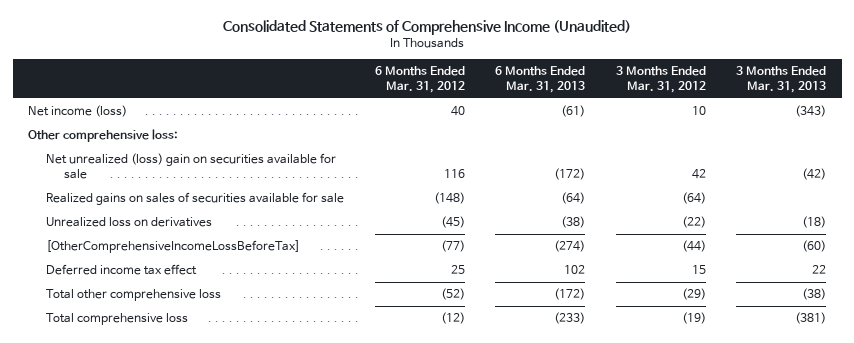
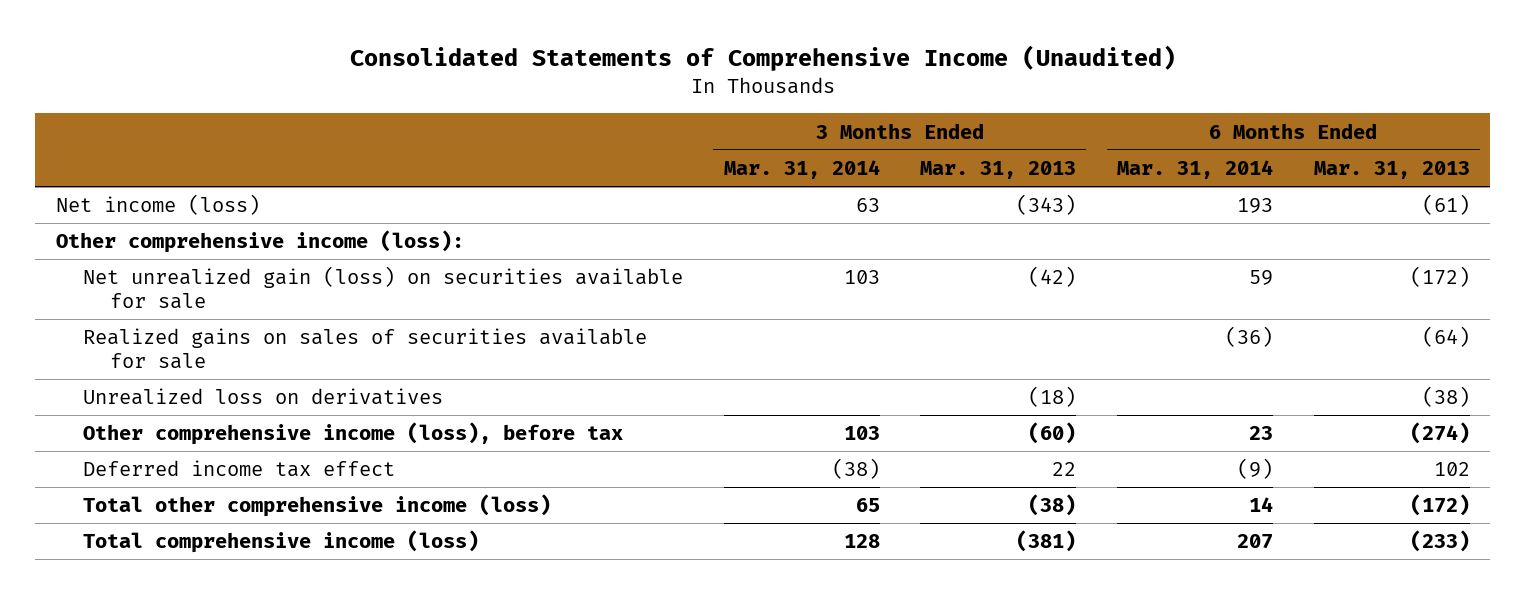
[374,65,465,93] 6 Months Ended Mar. 31, 2012 -> none
[615,65,706,93] 3 Months Ended Mar. 31, 2012 -> none
none -> [723,159,880,179] Mar. 31, 2014
none -> [1116,159,1273,179] Mar. 31, 2014
[27,129,178,143] Other comprehensive loss: -> [55,230,464,254] Other comprehensive income (loss):
[45,153,336,180] Net unrealized (loss) gain on securities available for sale -> [82,266,683,310] Net unrealized gain (loss) on securities available for sale
[45,240,300,254] [OtherComprehensiveIncomeLossBeforeTax] -> [82,422,623,446] Other comprehensive income (loss), before tax
[45,289,221,302] Total other comprehensive loss -> [82,494,551,518] Total other comprehensive income (loss)
[45,313,188,326] Total comprehensive loss -> [82,530,479,554] Total comprehensive income (loss)

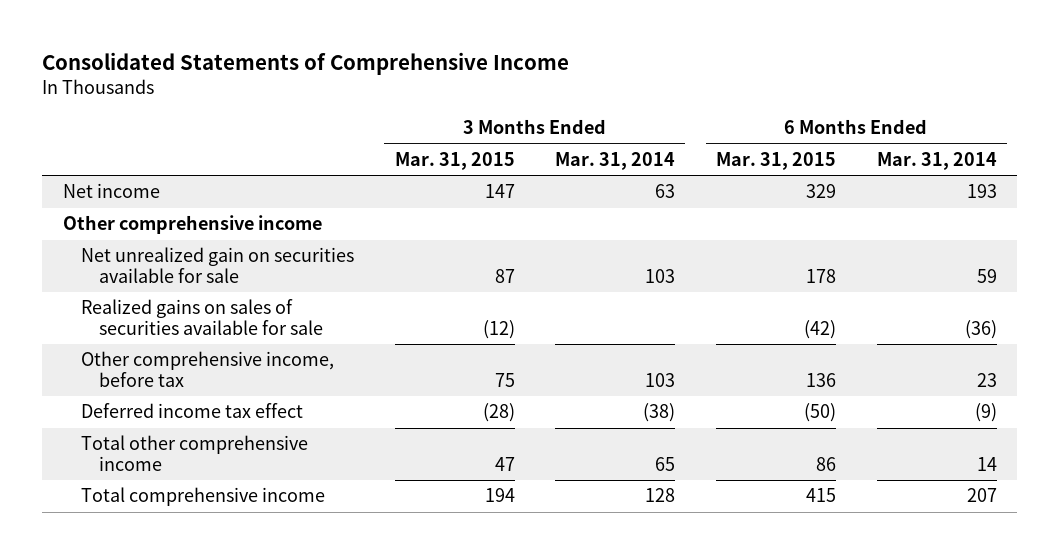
[349,45,1176,72] Consolidated Statements of Comprehensive Income (Unaudited) -> [42,51,570,75] Consolidated Statements of Comprehensive Income
[920,160,1077,179] Mar. 31, 2013 -> none
[1313,160,1470,179] Mar. 31, 2013 -> none
none -> [394,151,515,170] Mar. 31, 2015
none -> [715,151,836,170] Mar. 31, 2015
[55,194,260,216] Net income (loss) -> [62,183,160,199] Net income
[55,230,464,254] Other comprehensive income (loss): -> [62,215,322,235] Other comprehensive income
[82,266,683,310] Net unrealized gain (loss) on securities available for sale -> [80,247,354,283] Net unrealized gain on securities available for sale
[82,388,443,406] Unrealized loss on derivatives -> none
[82,422,623,446] Other comprehensive income (loss), before tax -> [80,351,334,387] Other comprehensive income, before tax
[82,494,551,518] Total other comprehensive income (loss) -> [80,435,308,471] Total other comprehensive income
[82,530,479,554] Total comprehensive income (loss) -> [80,487,325,507] Total comprehensive income

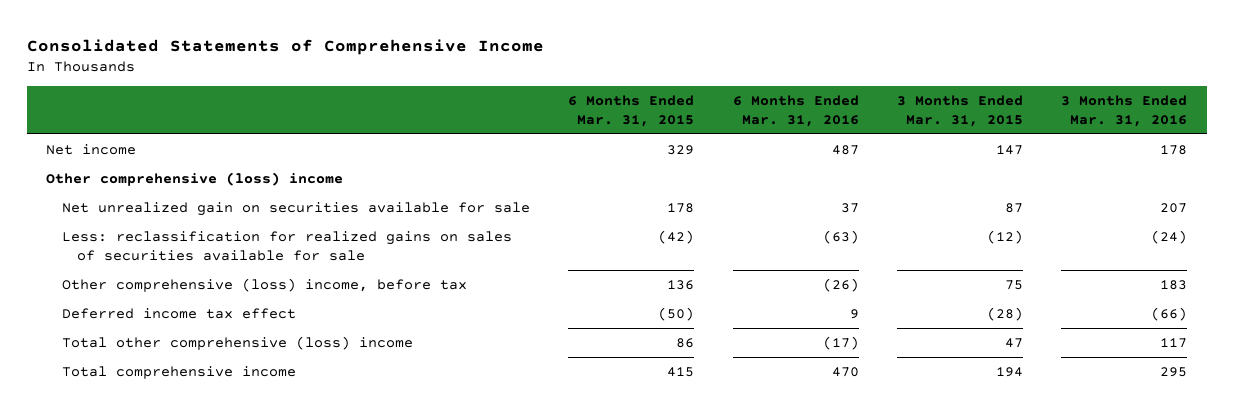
[555,151,676,170] Mar. 31, 2014 -> none
[876,151,997,170] Mar. 31, 2014 -> none
none -> [732,95,859,128] 6 Months Ended Mar. 31, 2016
none -> [1061,95,1188,128] 3 Months Ended Mar. 31, 2016
[62,215,322,235] Other comprehensive income -> [46,171,344,186] Other comprehensive (loss) income
[80,299,324,335] Realized gains on sales of securities available for sale -> [61,230,512,261] Less: reclassification for realized gains on sales of securities available for sale
[80,351,334,387] Other comprehensive income, before tax -> [61,277,467,292] Other comprehensive (loss) income, before tax
[80,435,308,471] Total other comprehensive income -> [61,335,413,350] Total other comprehensive (loss) income

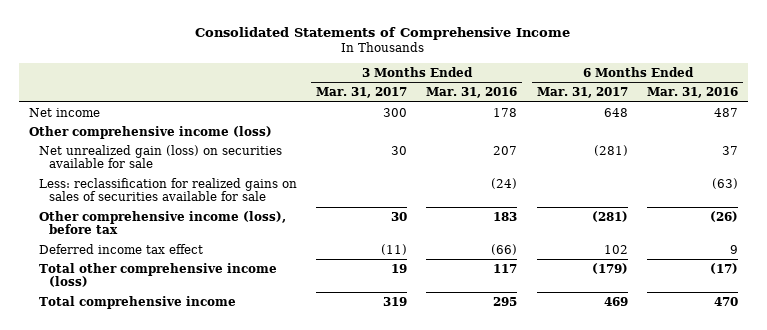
[568,95,695,128] 6 Months Ended Mar. 31, 2015 -> none
[896,95,1023,128] 3 Months Ended Mar. 31, 2015 -> none
none -> [316,87,408,99] Mar. 31, 2017
none -> [536,87,628,99] Mar. 31, 2017
[46,171,344,186] Other comprehensive (loss) income -> [28,125,272,139] Other comprehensive income (loss)
[61,201,530,216] Net unrealized gain on securities available for sale -> [38,144,282,169] Net unrealized gain (loss) on securities available for sale
[61,277,467,292] Other comprehensive (loss) income, before tax -> [38,210,286,235] Other comprehensive income (loss), before tax
[61,335,413,350] Total other comprehensive (loss) income -> [38,262,277,288] Total other comprehensive income (loss)

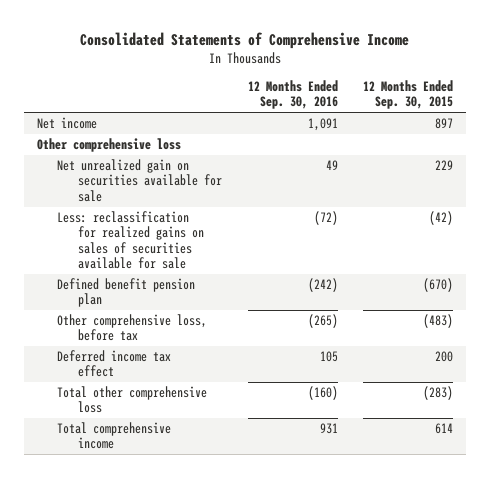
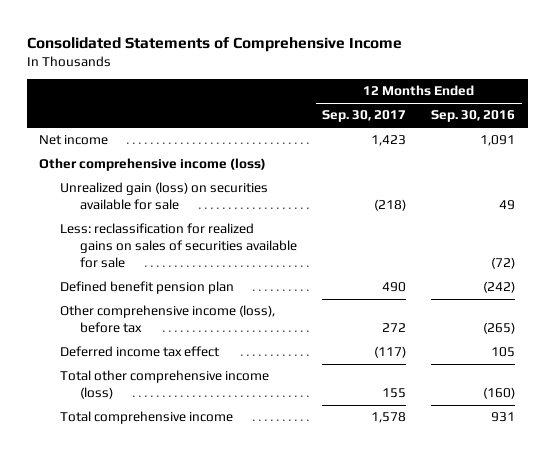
[363,80,454,110] 12 Months Ended Sep. 30, 2015 -> none
none -> [321,110,406,123] Sep. 30, 2017
[37,138,182,153] Other comprehensive loss -> [39,158,267,172] Other comprehensive income (loss)
[57,159,222,202] Net unrealized gain on securities available for sale -> [59,182,268,211] Unrealized gain (loss) on securities available for sale
[57,314,208,342] Other comprehensive loss, before tax -> [59,305,275,334] Other comprehensive income (loss), before tax
[57,386,208,414] Total other comprehensive loss -> [59,370,269,400] Total other comprehensive income (loss)

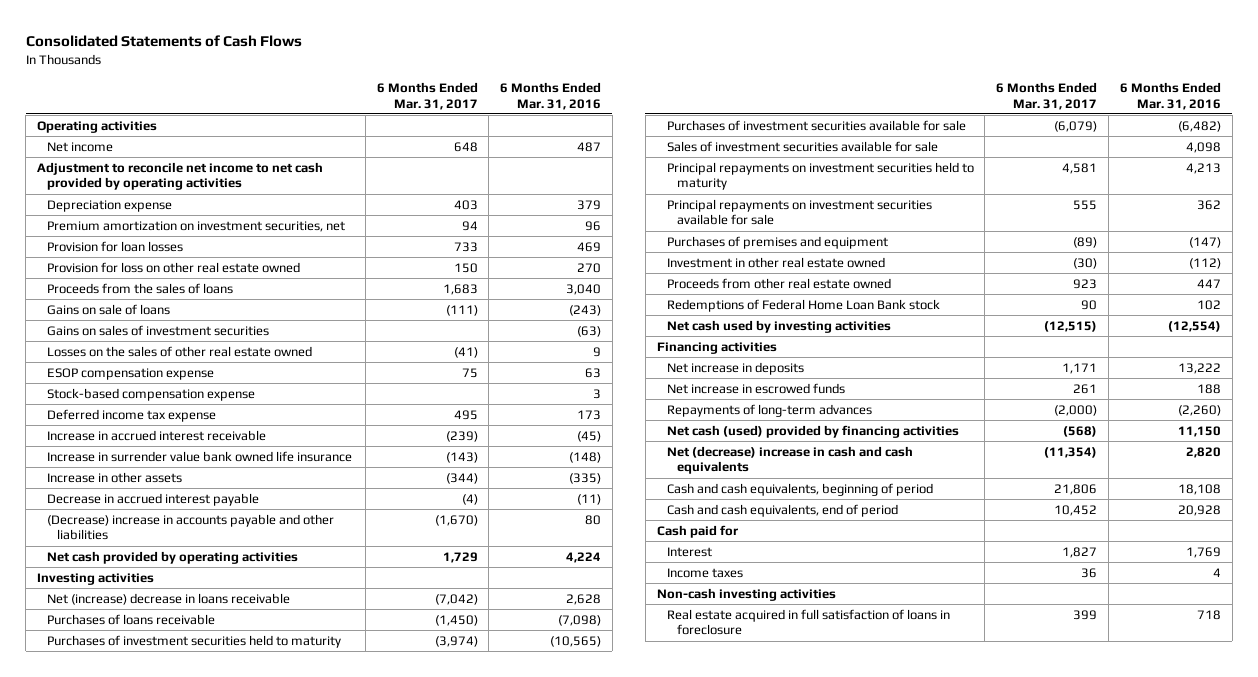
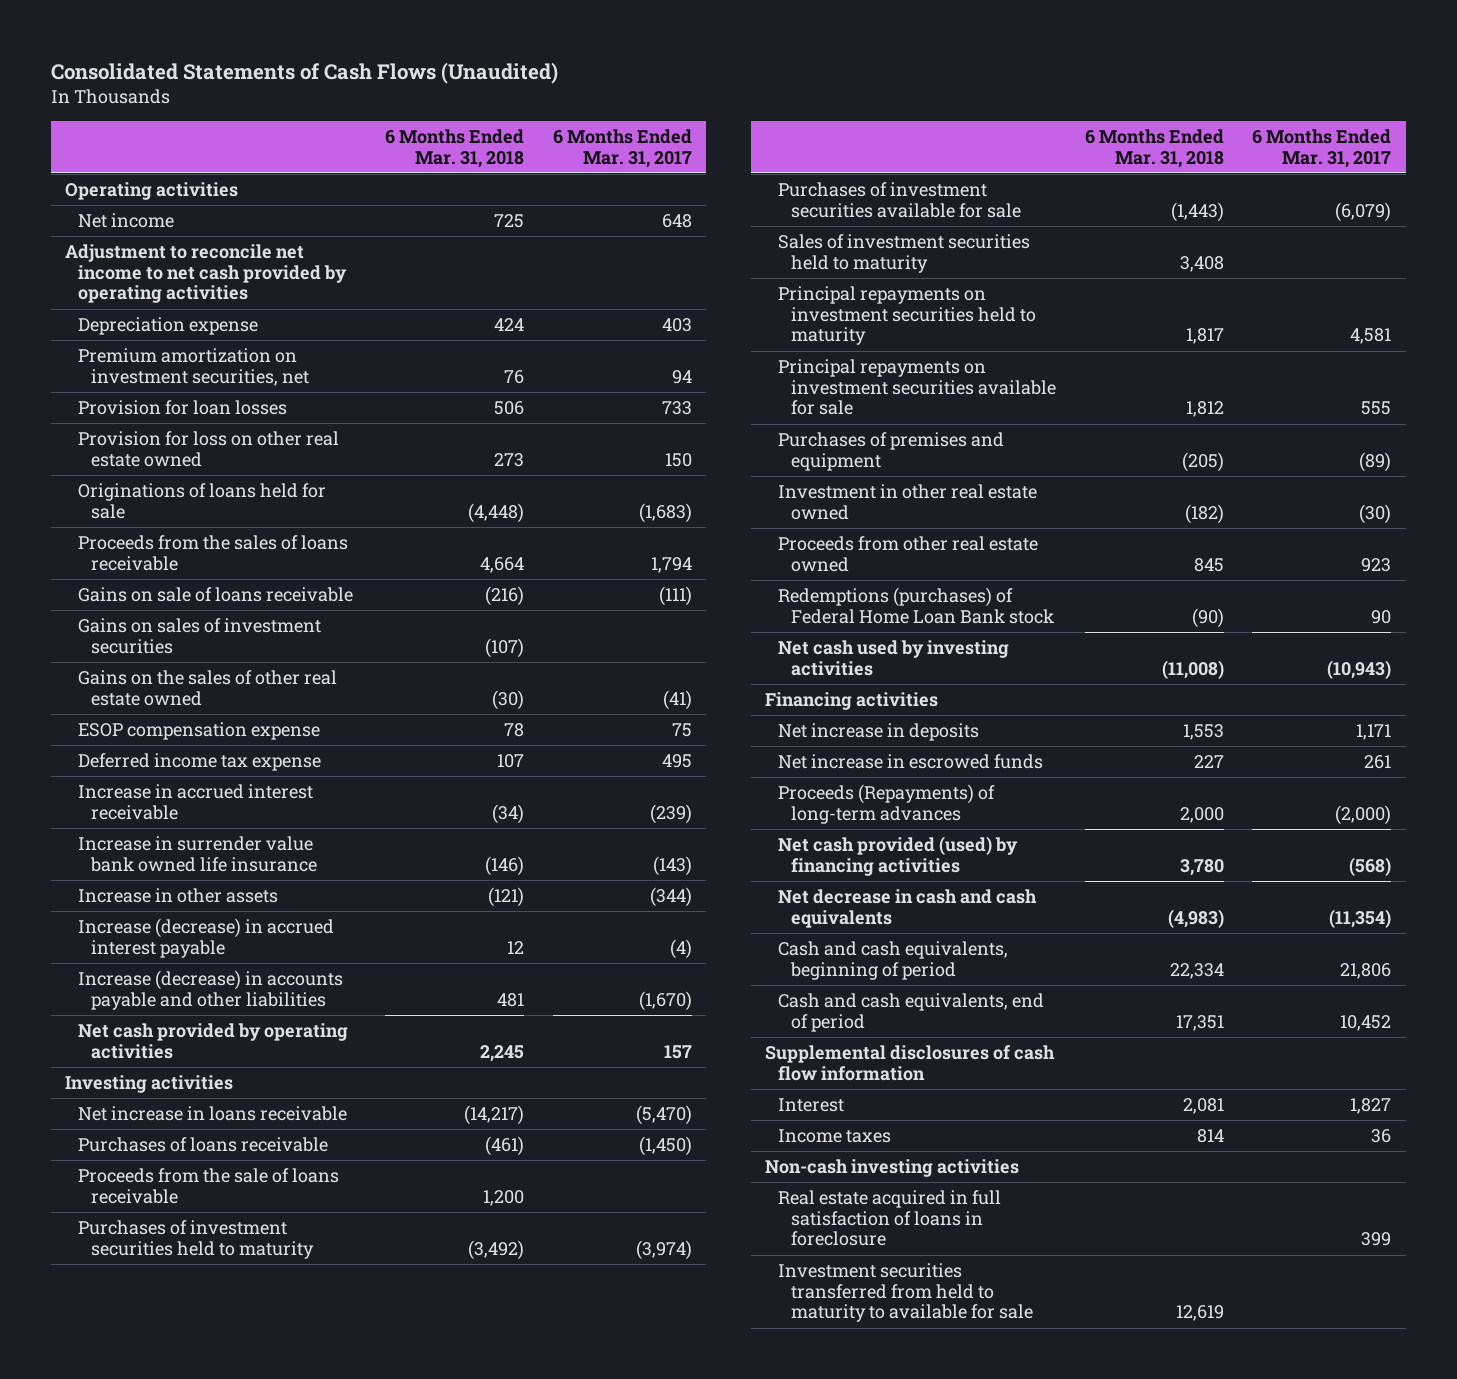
[25,35,302,48] Consolidated Statements of Cash Flows -> [50,61,558,84] Consolidated Statements of Cash Flows (Unaudited)
[500,82,602,110] 6 Months Ended Mar. 31, 2016 -> none
none -> [385,128,525,168] 6 Months Ended Mar. 31, 2018
none -> [78,483,327,519] Originations of loans held for sale
[47,282,234,294] Proceeds from the sales of loans -> [78,535,349,571] Proceeds from the sales of loans receivable
[442,283,478,295] 1,683 -> [650,556,692,573] 1,794
[47,303,171,315] Gains on sale of loans -> [78,587,354,603] Gains on sale of loans receivable
[47,345,313,357] Losses on the sales of other real estate owned -> [78,670,338,706] Gains on the sales of other real estate owned
[47,387,256,401] Stock-based compensation expense -> none
[47,492,260,506] Decrease in accrued interest payable -> [78,918,335,958] Increase (decrease) in accrued interest payable
[47,513,335,541] (Decrease) increase in accounts payable and other liabilities -> [78,970,344,1010] Increase (decrease) in accounts payable and other liabilities
[442,551,478,563] 1,729 -> [663,1044,692,1059] 157
[47,592,291,605] Net (increase) decrease in loans receivable -> [78,1106,348,1122] Net increase in loans receivable
[434,593,478,605] (7,042) -> [635,1105,692,1126] (5,470)
none -> [78,1168,340,1204] Proceeds from the sale of loans receivable
[666,140,938,152] Sales of investment securities available for sale -> none
none -> [778,234,1031,273] Sales of investment securities held to maturity
[666,298,940,312] Redemptions of Federal Home Loan Bank stock -> [778,587,1055,624] Redemptions (purchases) of Federal Home Loan Bank stock
[1044,320,1098,332] (12,515) -> [1327,659,1392,679] (10,943)
[666,403,872,417] Repayments of long-term advances -> [778,784,996,824] Proceeds (Repayments) of long-term advances
[666,424,959,438] Net cash (used) provided by financing activities -> [778,836,1019,876] Net cash provided (used) by financing activities
[666,445,913,475] Net (decrease) increase in cash and cash equivalents -> [778,889,1038,928] Net decrease in cash and cash equivalents
[656,524,738,538] Cash paid for -> none
none -> [765,1045,1056,1081] Supplemental disclosures of cash flow information
none -> [778,1263,1034,1323] Investment securities transferred from held to maturity to available for sale

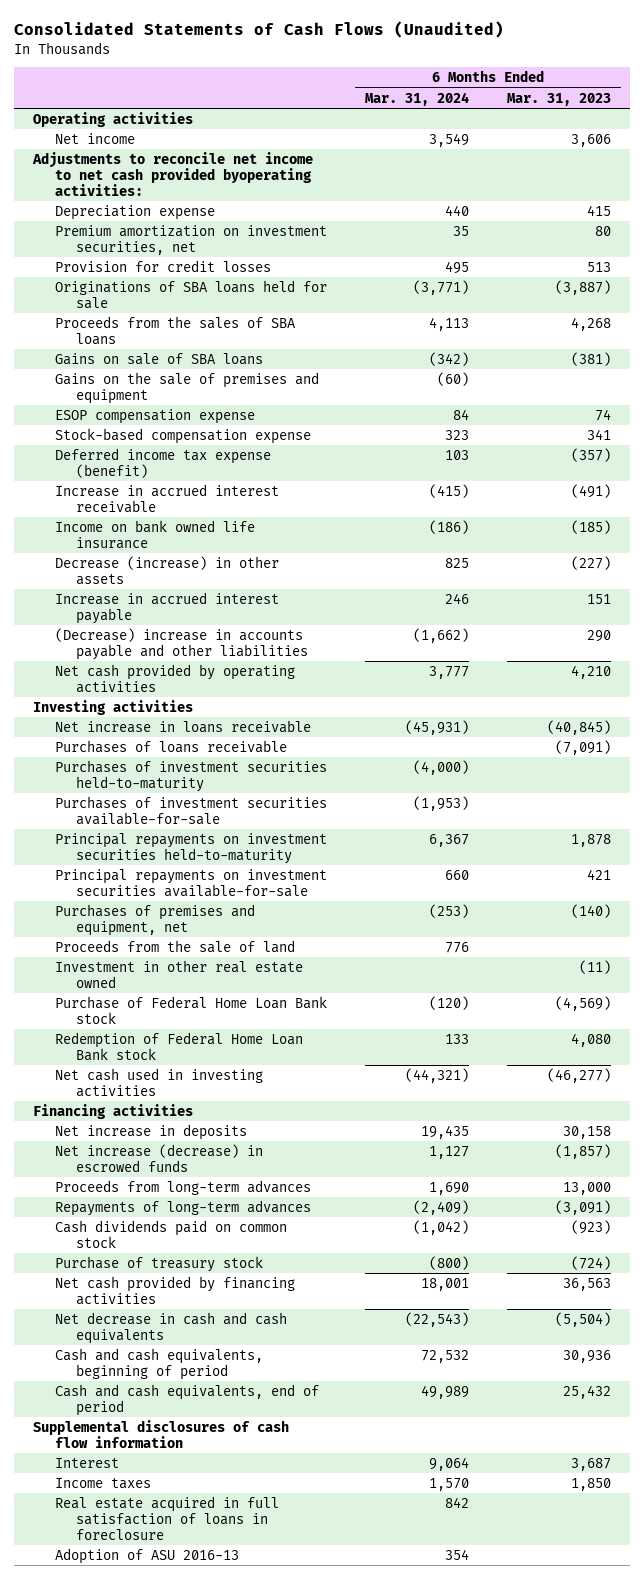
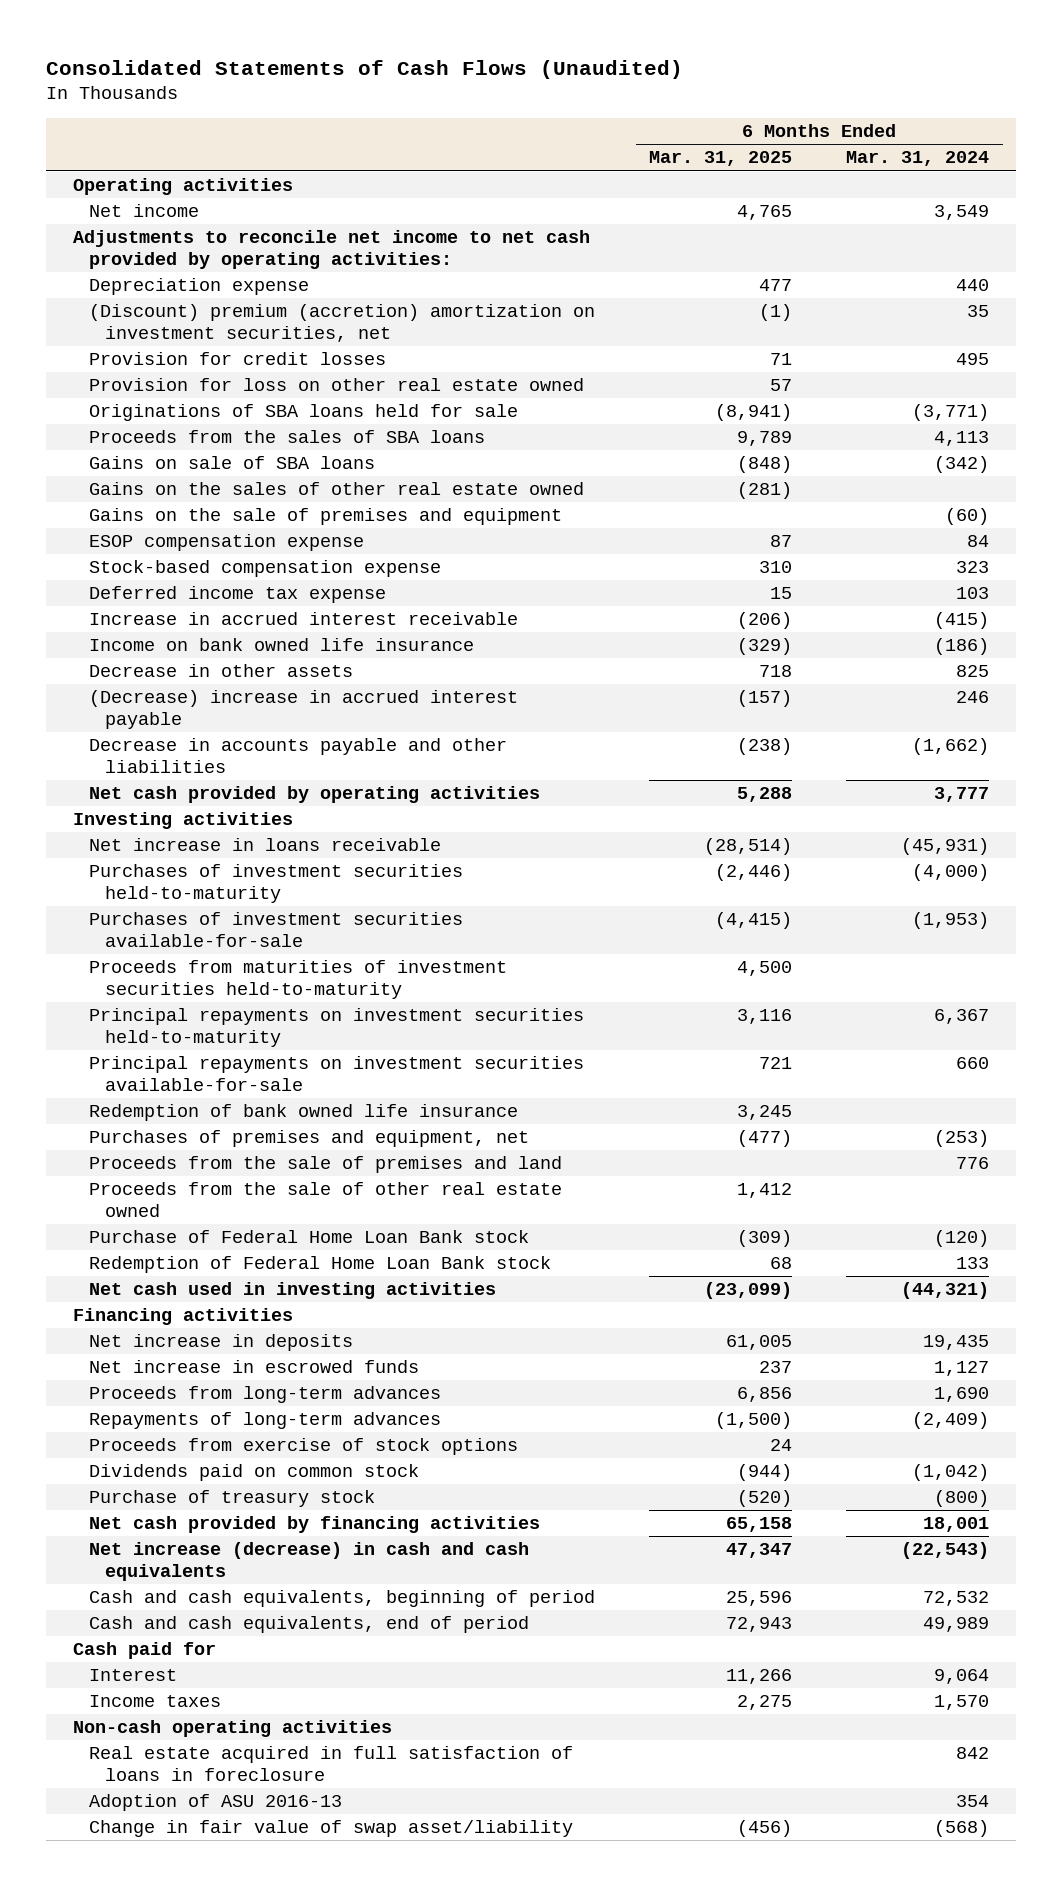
[506,92,611,106] Mar. 31, 2023 -> none
none -> [649,151,793,167] Mar. 31, 2025
[32,151,314,196] Adjustments to reconcile net income to net cash provided byoperating activities: -> [73,230,591,269] Adjustments to reconcile net income to net cash provided by operating activities:
[54,224,327,255] Premium amortization on investment securities, net -> [89,304,596,342] (Discount) premium (accretion) amortization on investment securities, net
none -> [89,378,585,392] Provision for loss on other real estate owned
none -> [89,482,585,496] Gains on the sales of other real estate owned
[54,447,271,478] Deferred income tax expense (benefit) -> [89,586,387,604] Deferred income tax expense
[54,555,279,585] Decrease (increase) in other assets -> [89,664,354,678] Decrease in other assets
[54,591,279,624] Increase in accrued interest payable -> [89,690,519,729] (Decrease) increase in accrued interest payable
[54,627,309,660] (Decrease) increase in accounts payable and other liabilities -> [89,738,508,773] Decrease in accounts payable and other liabilities
[54,739,287,753] Purchases of loans receivable -> none
none -> [89,960,508,999] Proceeds from maturities of investment securities held-to-maturity
none -> [89,1104,519,1122] Redemption of bank owned life insurance
[54,959,303,988] Investment in other real estate owned -> none
[54,939,295,953] Proceeds from the sale of land -> [89,1156,563,1174] Proceeds from the sale of premises and land
none -> [89,1182,563,1217] Proceeds from the sale of other real estate owned
[54,1143,263,1172] Net increase (decrease) in escrowed funds -> [89,1360,420,1374] Net increase in escrowed funds
none -> [89,1438,519,1456] Proceeds from exercise of stock options
[54,1219,287,1248] Cash dividends paid on common stock -> [89,1464,420,1482] Dividends paid on common stock
[54,1311,287,1344] Net decrease in cash and cash equivalents -> [89,1542,530,1581] Net increase (decrease) in cash and cash equivalents
[33,1419,290,1448] Supplemental disclosures of cash flow information -> none
none -> [73,1642,217,1660] Cash paid for
none -> [73,1720,393,1738] Non-cash operating activities
none -> [89,1820,574,1838] Change in fair value of swap asset/liability

